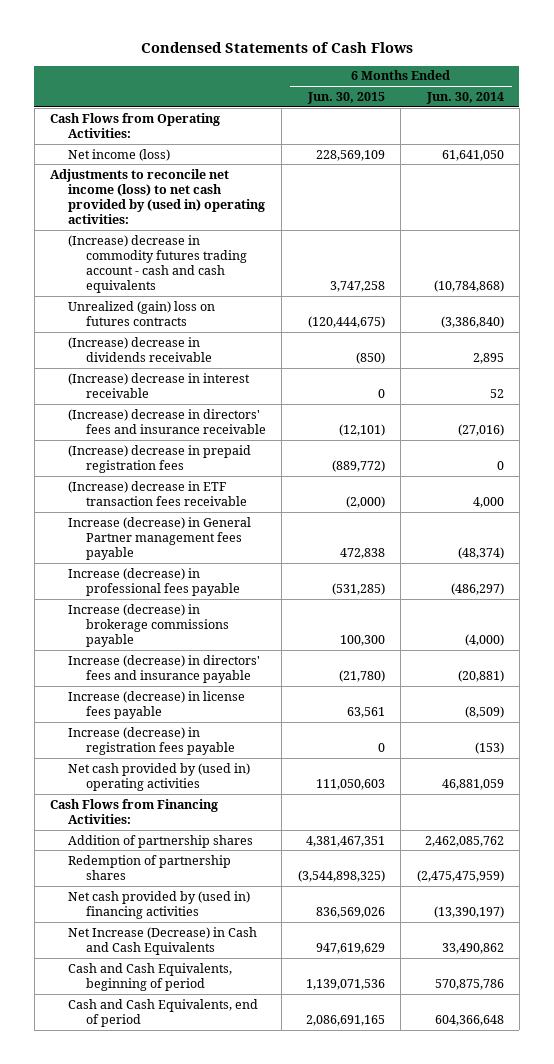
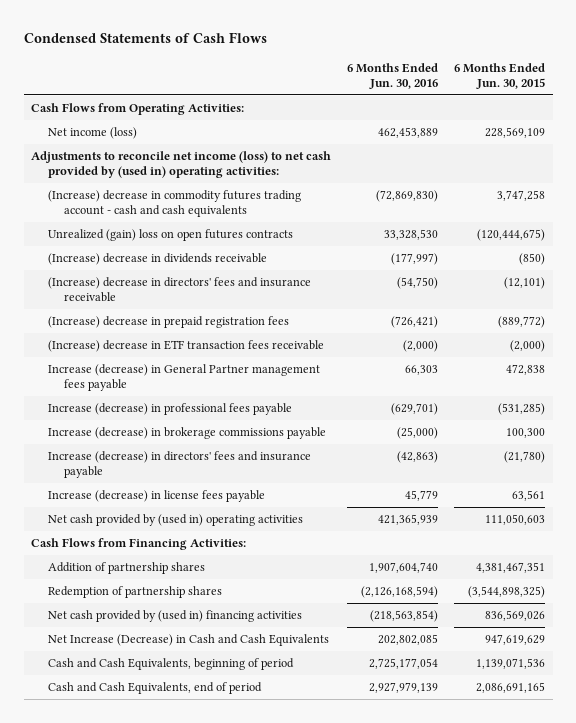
[425,91,504,104] Jun. 30, 2014 -> none
none -> [347,62,439,89] 6 Months Ended Jun. 30, 2016
[68,300,216,326] Unrealized (gain) loss on futures contracts -> [47,229,293,242] Unrealized (gain) loss on open futures contracts
[68,372,251,398] (Increase) decrease in interest receivable -> none
[68,726,236,755] Increase (decrease) in registration fees payable -> none

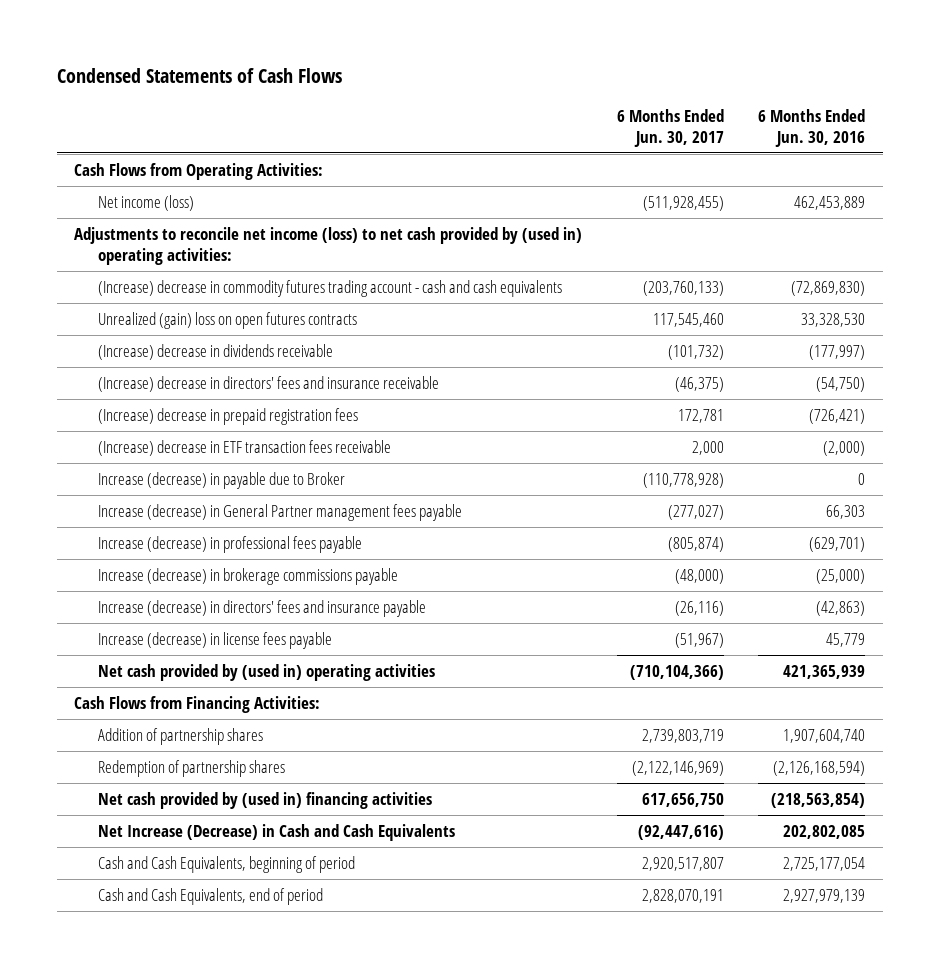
[453,62,545,89] 6 Months Ended Jun. 30, 2015 -> none
none -> [616,108,724,147] 6 Months Ended Jun. 30, 2017
none -> [97,471,345,489] Increase (decrease) in payable due to Broker

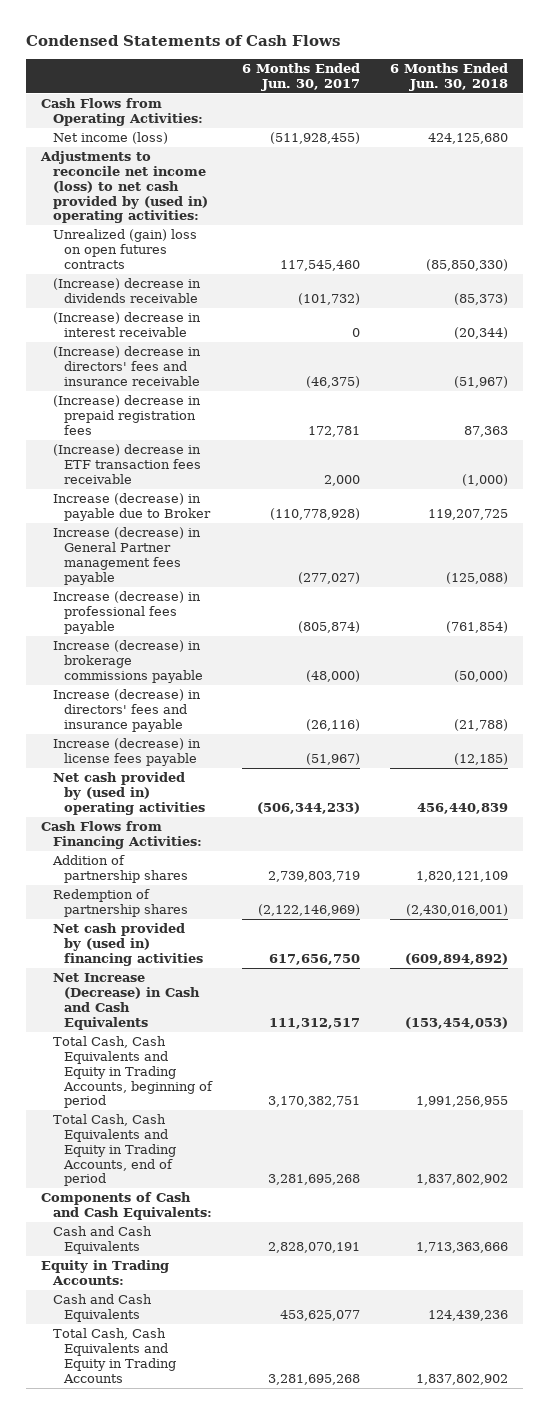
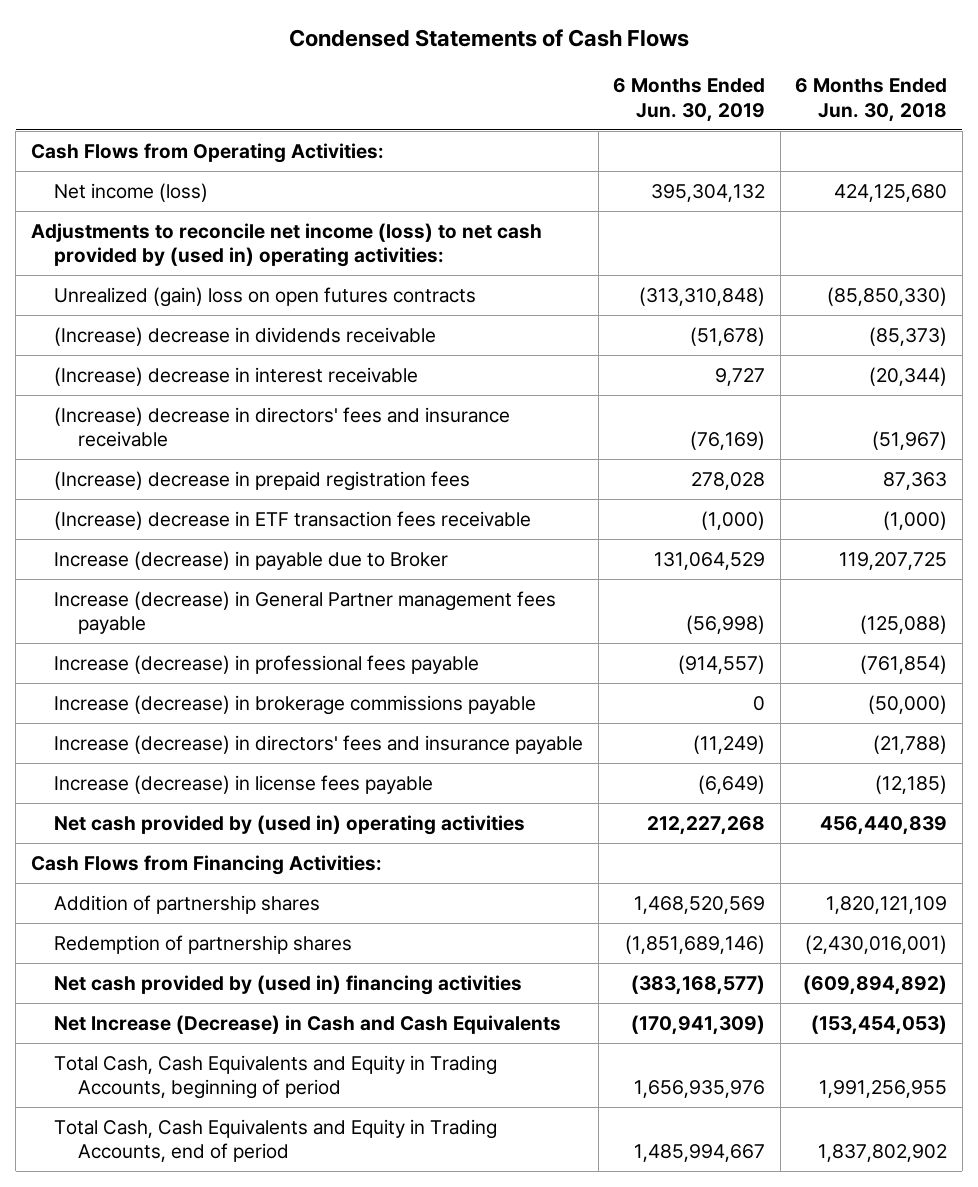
[242,63,361,91] 6 Months Ended Jun. 30, 2017 -> none
none -> [613,78,766,122] 6 Months Ended Jun. 30, 2019
[41,1192,212,1221] Components of Cash and Cash Equivalents: -> none
[52,1226,152,1255] Cash and Cash Equivalents -> none
[41,1260,170,1286] Equity in Trading Accounts: -> none
[52,1294,152,1323] Cash and Cash Equivalents -> none
[52,1328,177,1383] Total Cash, Cash Equivalents and Equity in Trading Accounts -> none

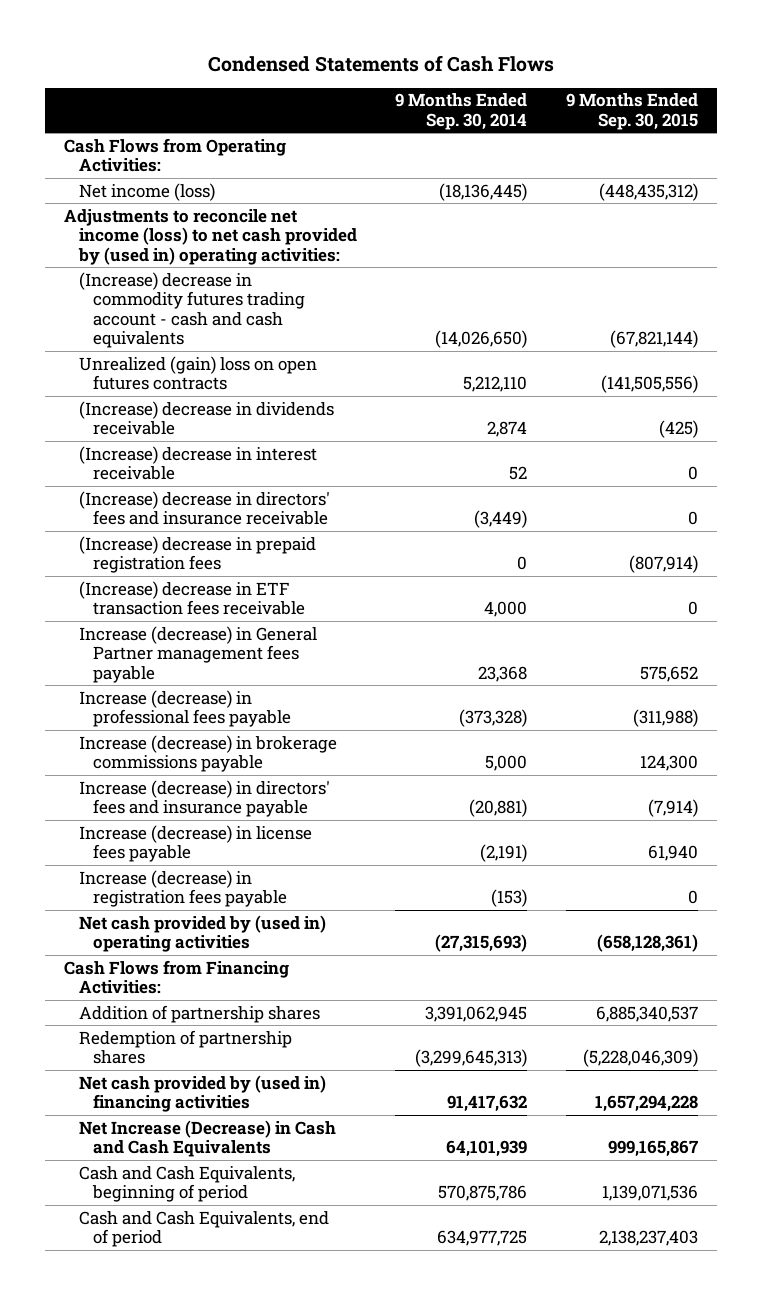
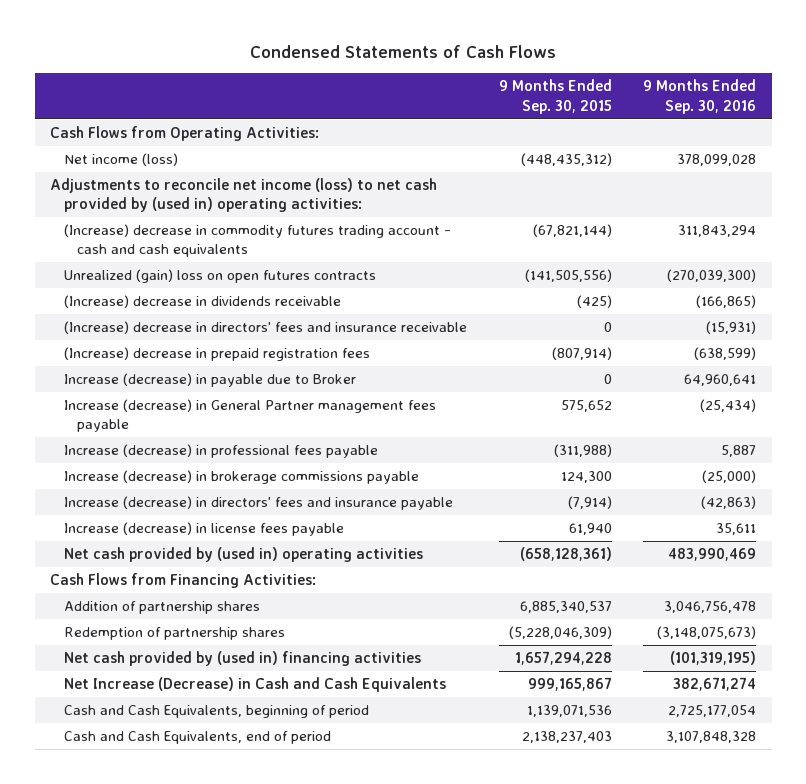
[395,93,528,130] 9 Months Ended Sep. 30, 2014 -> none
none -> [643,79,757,114] 9 Months Ended Sep. 30, 2016
[78,445,317,481] (Increase) decrease in interest receivable -> none
[78,580,306,616] (Increase) decrease in ETF transaction fees receivable -> none
none -> [63,373,356,388] Increase (decrease) in payable due to Broker
[78,869,288,908] Increase (decrease) in registration fees payable -> none

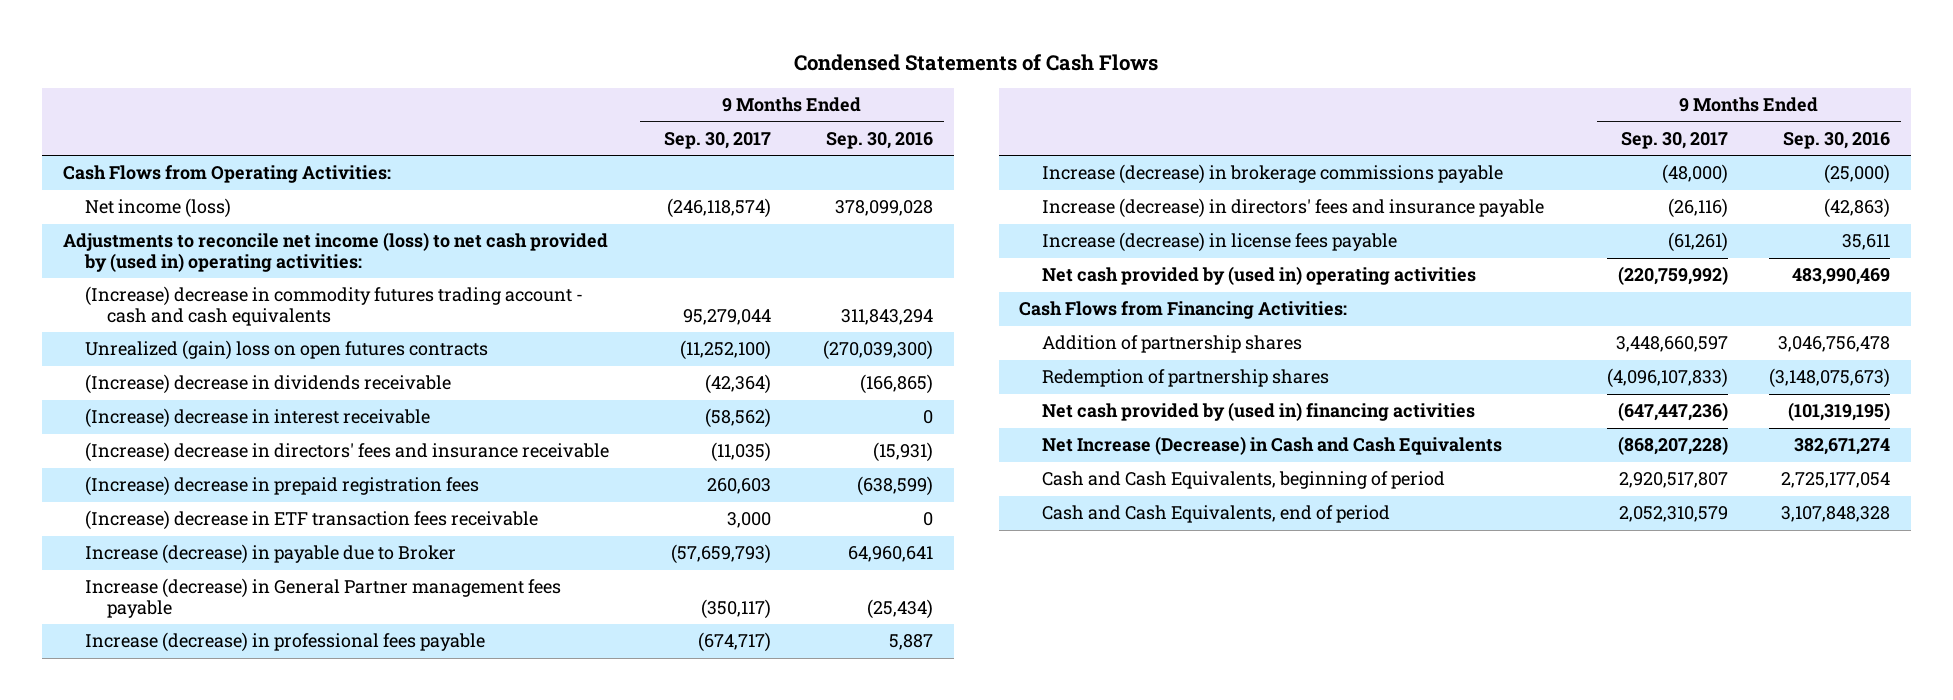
[498,79,612,114] 9 Months Ended Sep. 30, 2015 -> none
none -> [664,131,772,149] Sep. 30, 2017
none -> [84,408,430,429] (Increase) decrease in interest receivable
none -> [84,510,538,531] (Increase) decrease in ETF transaction fees receivable

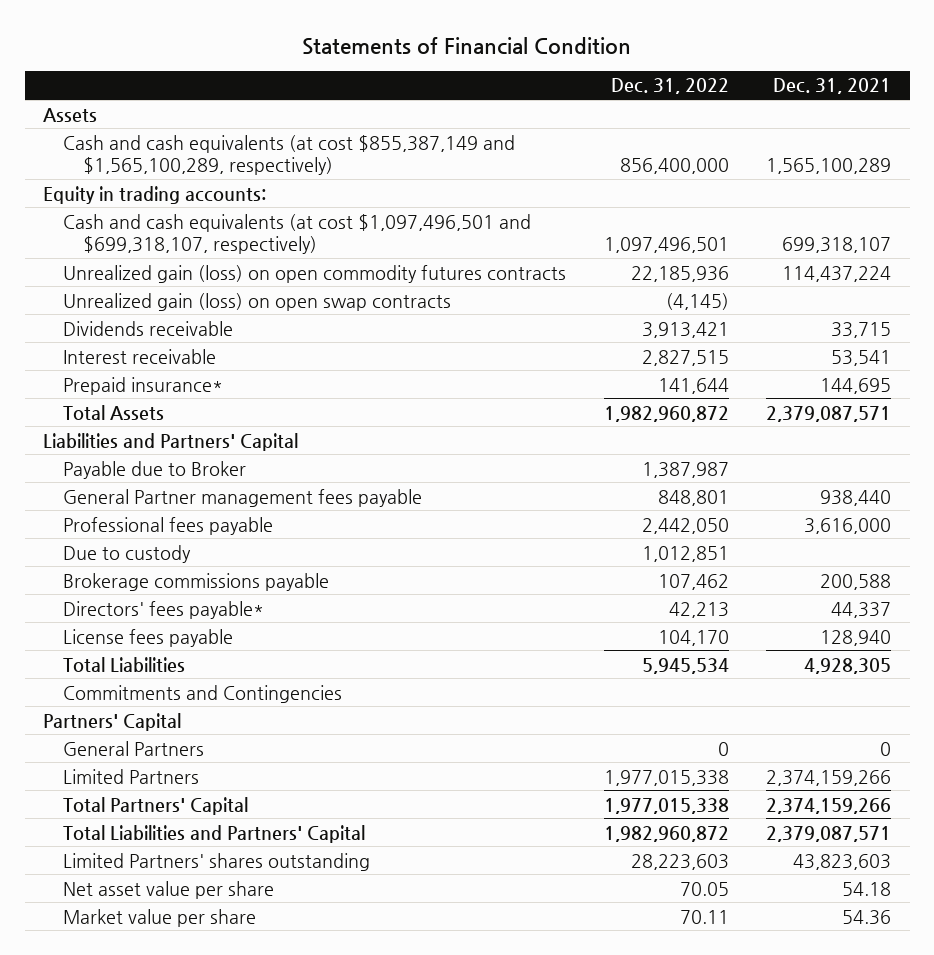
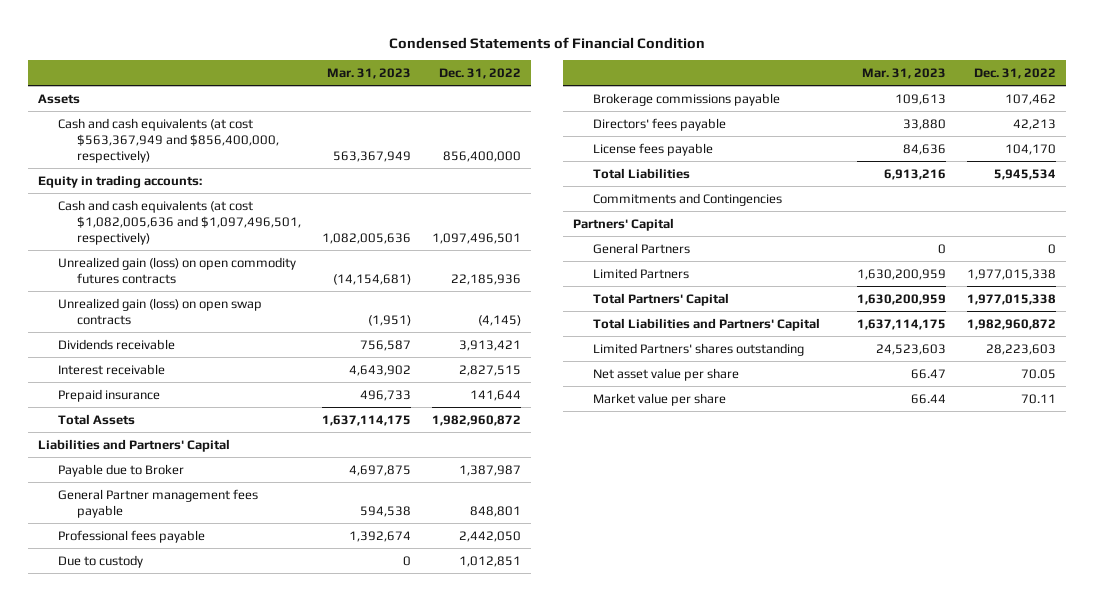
[302,36,632,55] Statements of Financial Condition -> [389,36,706,49] Condensed Statements of Financial Condition
[772,78,891,95] Dec. 31, 2021 -> none
none -> [326,68,411,80] Mar. 31, 2023
[63,134,516,176] Cash and cash equivalents (at cost $855,387,149 and $1,565,100,289, respectively) -> [57,117,280,164] Cash and cash equivalents (at cost $563,367,949 and $856,400,000, respectively)
[63,213,532,255] Cash and cash equivalents (at cost $1,097,496,501 and $699,318,107, respectively) -> [57,199,302,246] Cash and cash equivalents (at cost $1,082,005,636 and $1,097,496,501, respectively)
[63,376,224,395] Prepaid insurance* -> [57,388,160,402] Prepaid insurance
[63,600,265,619] Directors' fees payable* -> [592,117,726,131] Directors' fees payable

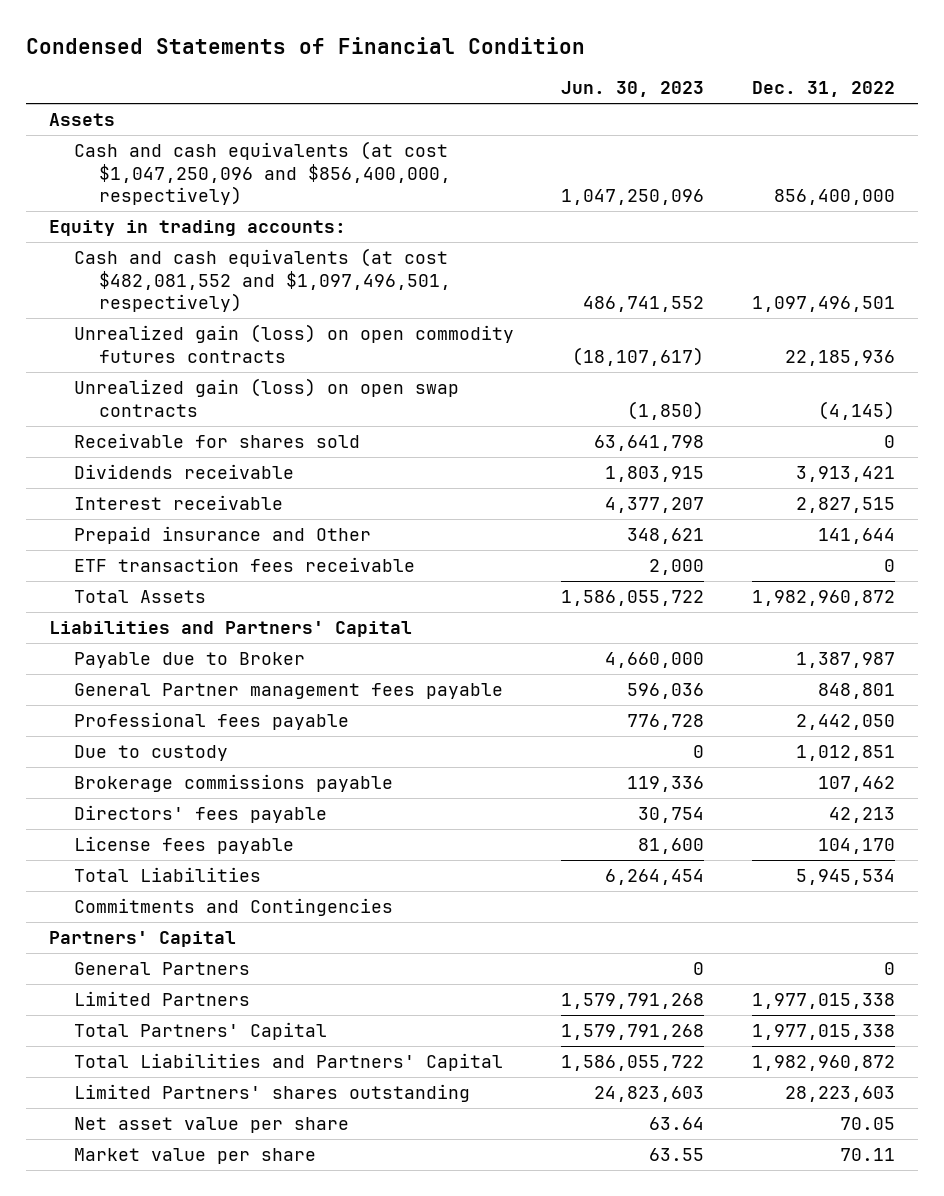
[326,68,411,80] Mar. 31, 2023 -> none
none -> [561,81,705,98] Jun. 30, 2023
[57,117,280,164] Cash and cash equivalents (at cost $563,367,949 and $856,400,000, respectively) -> [74,141,452,206] Cash and cash equivalents (at cost $1,047,250,096 and $856,400,000, respectively)
[57,199,302,246] Cash and cash equivalents (at cost $1,082,005,636 and $1,097,496,501, respectively) -> [74,248,452,313] Cash and cash equivalents (at cost $482,081,552 and $1,097,496,501, respectively)
none -> [74,433,361,449] Receivable for shares sold
[57,388,160,402] Prepaid insurance -> [74,526,372,545] Prepaid insurance and Other
none -> [74,557,416,573] ETF transaction fees receivable

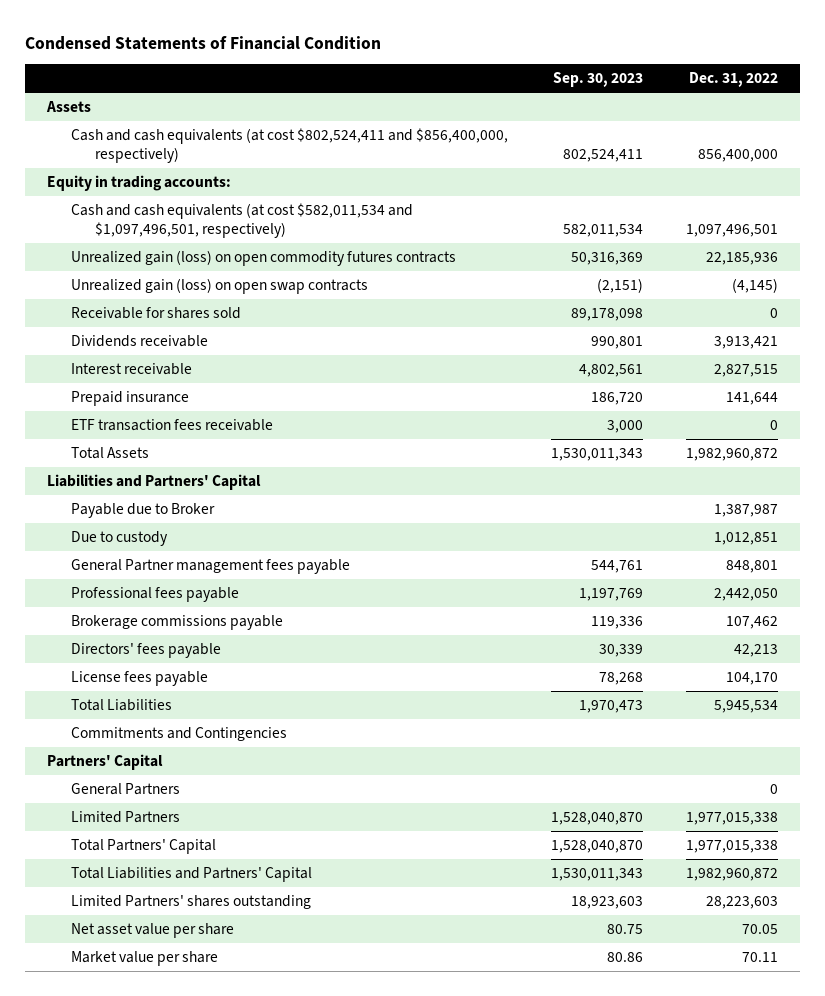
[561,81,705,98] Jun. 30, 2023 -> none
none -> [553,72,644,88] Sep. 30, 2023
[74,141,452,206] Cash and cash equivalents (at cost $1,047,250,096 and $856,400,000, respectively) -> [71,128,509,164] Cash and cash equivalents (at cost $802,524,411 and $856,400,000, respectively)
[74,248,452,313] Cash and cash equivalents (at cost $482,081,552 and $1,097,496,501, respectively) -> [71,203,414,239] Cash and cash equivalents (at cost $582,011,534 and $1,097,496,501, respectively)
[74,526,372,545] Prepaid insurance and Other -> [71,391,190,407] Prepaid insurance
[74,745,229,762] Due to custody -> [71,531,169,547] Due to custody

